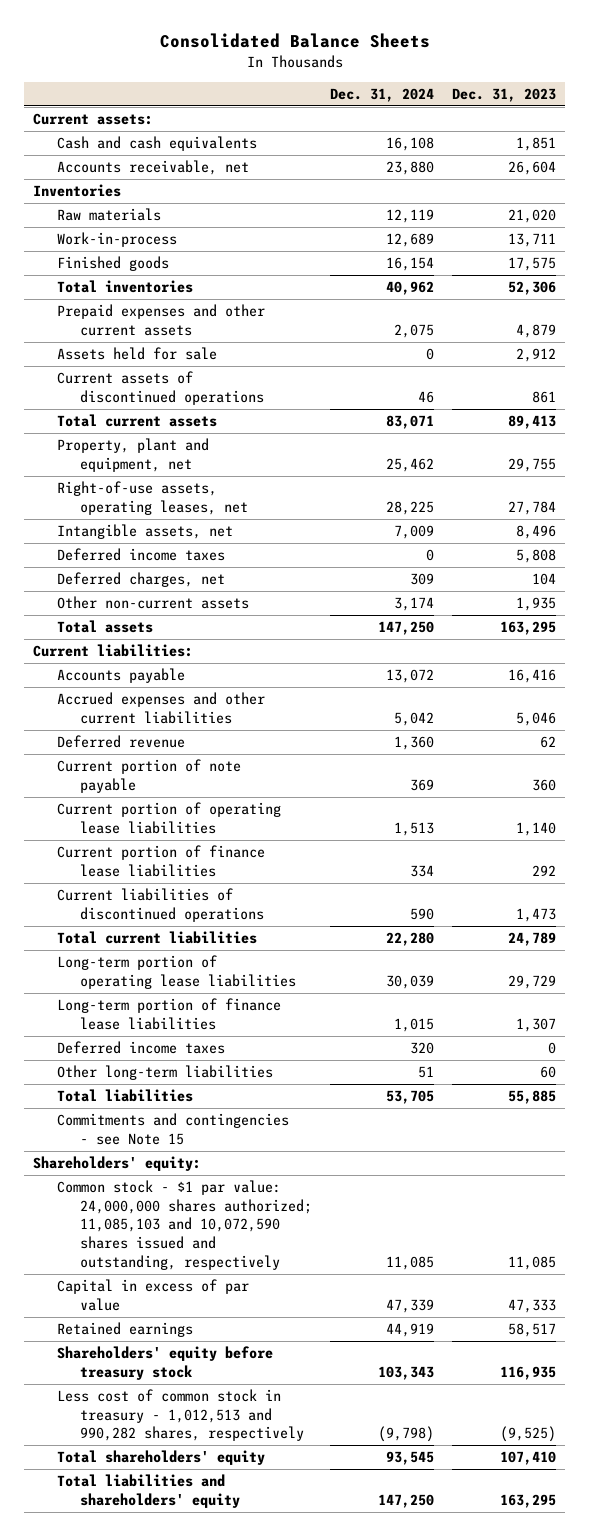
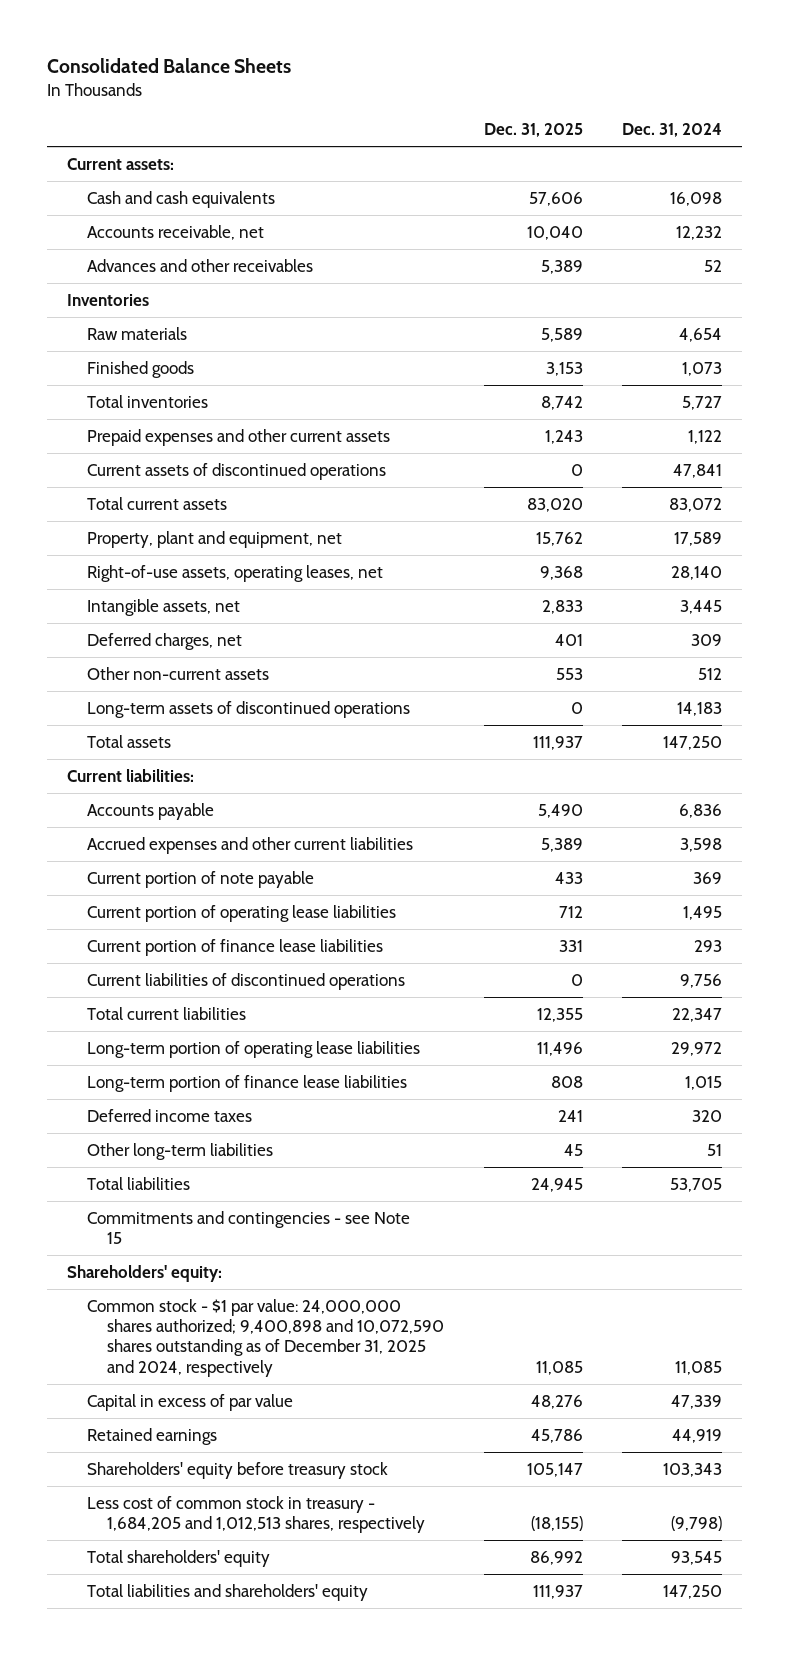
[451,87,556,102] Dec. 31, 2023 -> none
none -> [483,123,583,138] Dec. 31, 2025
[385,137,434,152] 16,108 -> [670,191,723,206] 16,098
[385,161,434,176] 23,880 -> [676,225,723,240] 12,232
none -> [86,258,313,272] Advances and other receivables
[56,232,177,248] Work-in-process -> none
[56,347,217,361] Assets held for sale -> none
[56,548,225,562] Deferred income taxes -> none
[385,209,434,224] 12,119 -> [679,327,723,342] 4,654
[385,257,434,272] 16,154 -> [682,361,723,376] 1,073
[385,281,434,296] 40,962 -> [682,395,723,410] 5,727
[393,323,434,338] 2,075 -> [688,429,723,444] 1,122
[417,390,434,403] 46 -> [673,463,723,478] 47,841
[385,415,434,430] 83,071 -> [669,497,723,512] 83,072
[385,457,434,472] 25,462 -> [674,531,723,546] 17,589
[385,500,434,515] 28,225 -> [671,565,723,580] 28,140
[393,525,434,540] 7,009 -> [680,599,723,614] 3,445
[393,597,434,612] 3,174 -> [698,667,723,680] 512
none -> [86,700,410,718] Long-term assets of discontinued operations
[56,735,185,749] Deferred revenue -> none
[385,669,434,684] 13,072 -> [679,803,723,818] 6,836
[393,711,434,726] 5,042 -> [680,837,723,852] 3,598
[393,821,434,836] 1,513 -> [683,905,723,920] 1,495
[409,864,434,877] 334 -> [694,939,723,952] 293
[409,907,434,920] 590 -> [680,973,723,988] 9,756
[385,932,434,947] 22,280 -> [672,1007,723,1022] 22,347
[385,974,434,989] 30,039 -> [671,1041,723,1056] 29,972
[56,1180,313,1270] Common stock - $1 par value: 24,000,000 shares authorized; 11,085,103 and 10,072,590 shares issued and outstanding, respectively -> [86,1298,444,1377] Common stock - $1 par value: 24,000,000 shares authorized; 9,400,898 and 10,072,590 shares outstanding as of December 31, 2025 and 2024, respectively
[56,1389,305,1442] Less cost of common stock in treasury - 1,012,513 and 990,282 shares, respectively -> [86,1495,425,1534] Less cost of common stock in treasury - 1,684,205 and 1,012,513 shares, respectively

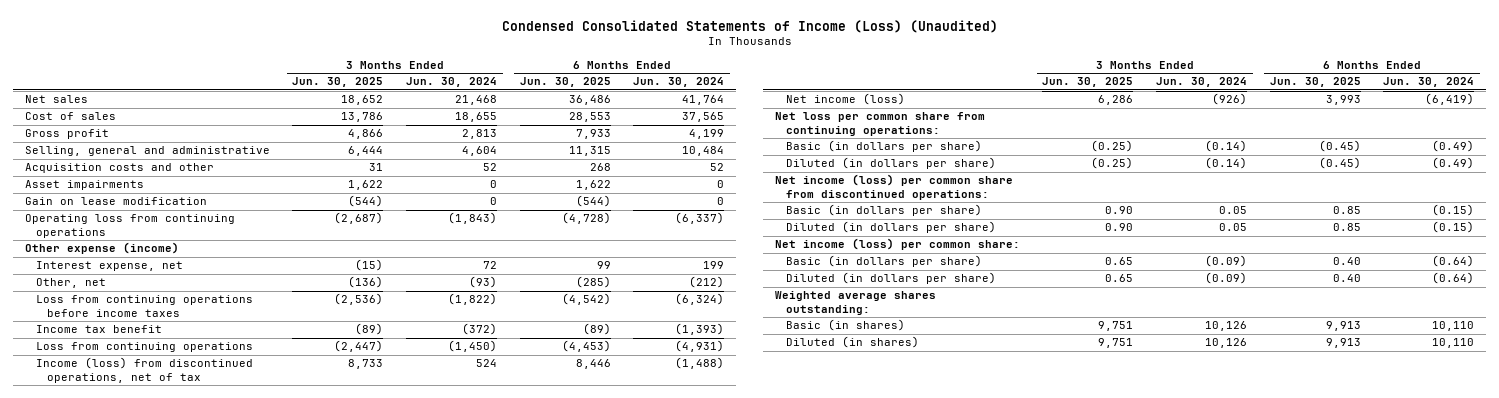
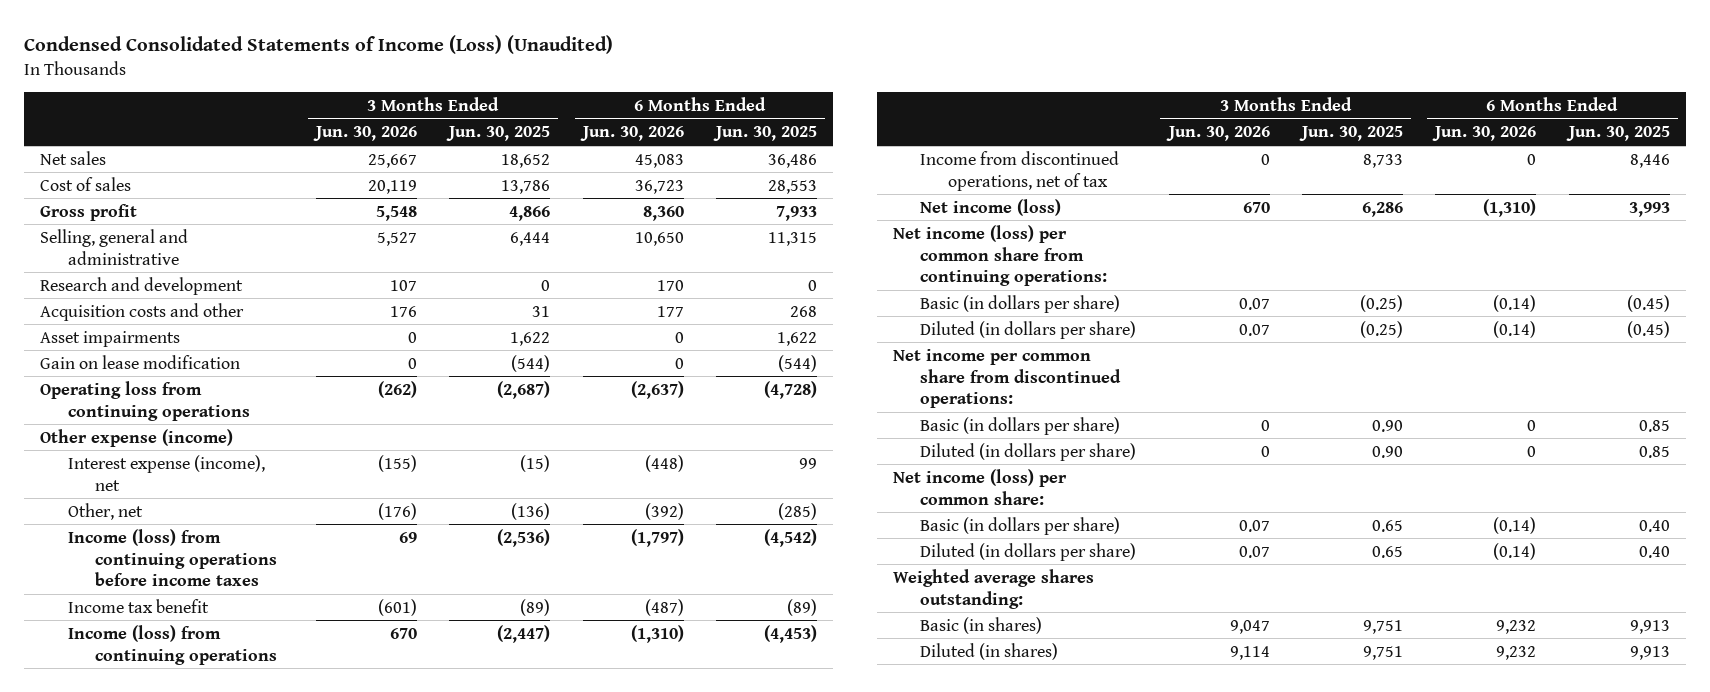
[406,77,498,88] Jun. 30, 2024 -> none
[633,77,725,88] Jun. 30, 2024 -> none
none -> [312,126,417,142] Jun. 30, 2026
none -> [579,126,684,142] Jun. 30, 2026
none -> [40,276,244,295] Research and development
[35,261,183,272] Interest expense, net -> [67,454,265,491] Interest expense (income), net
[35,295,253,317] Loss from continuing operations before income taxes -> [67,528,277,587] Income (loss) from continuing operations before income taxes
[35,342,253,353] Loss from continuing operations -> [67,624,277,665] Income (loss) from continuing operations
[35,357,253,383] Income (loss) from discontinued operations, net of tax -> [920,150,1120,191] Income from discontinued operations, net of tax
[774,112,985,136] Net loss per common share from continuing operations: -> [892,224,1108,287] Net income (loss) per common share from continuing operations:
[774,174,1013,200] Net income (loss) per common share from discontinued operations: -> [892,348,1122,409] Net income per common share from discontinued operations:

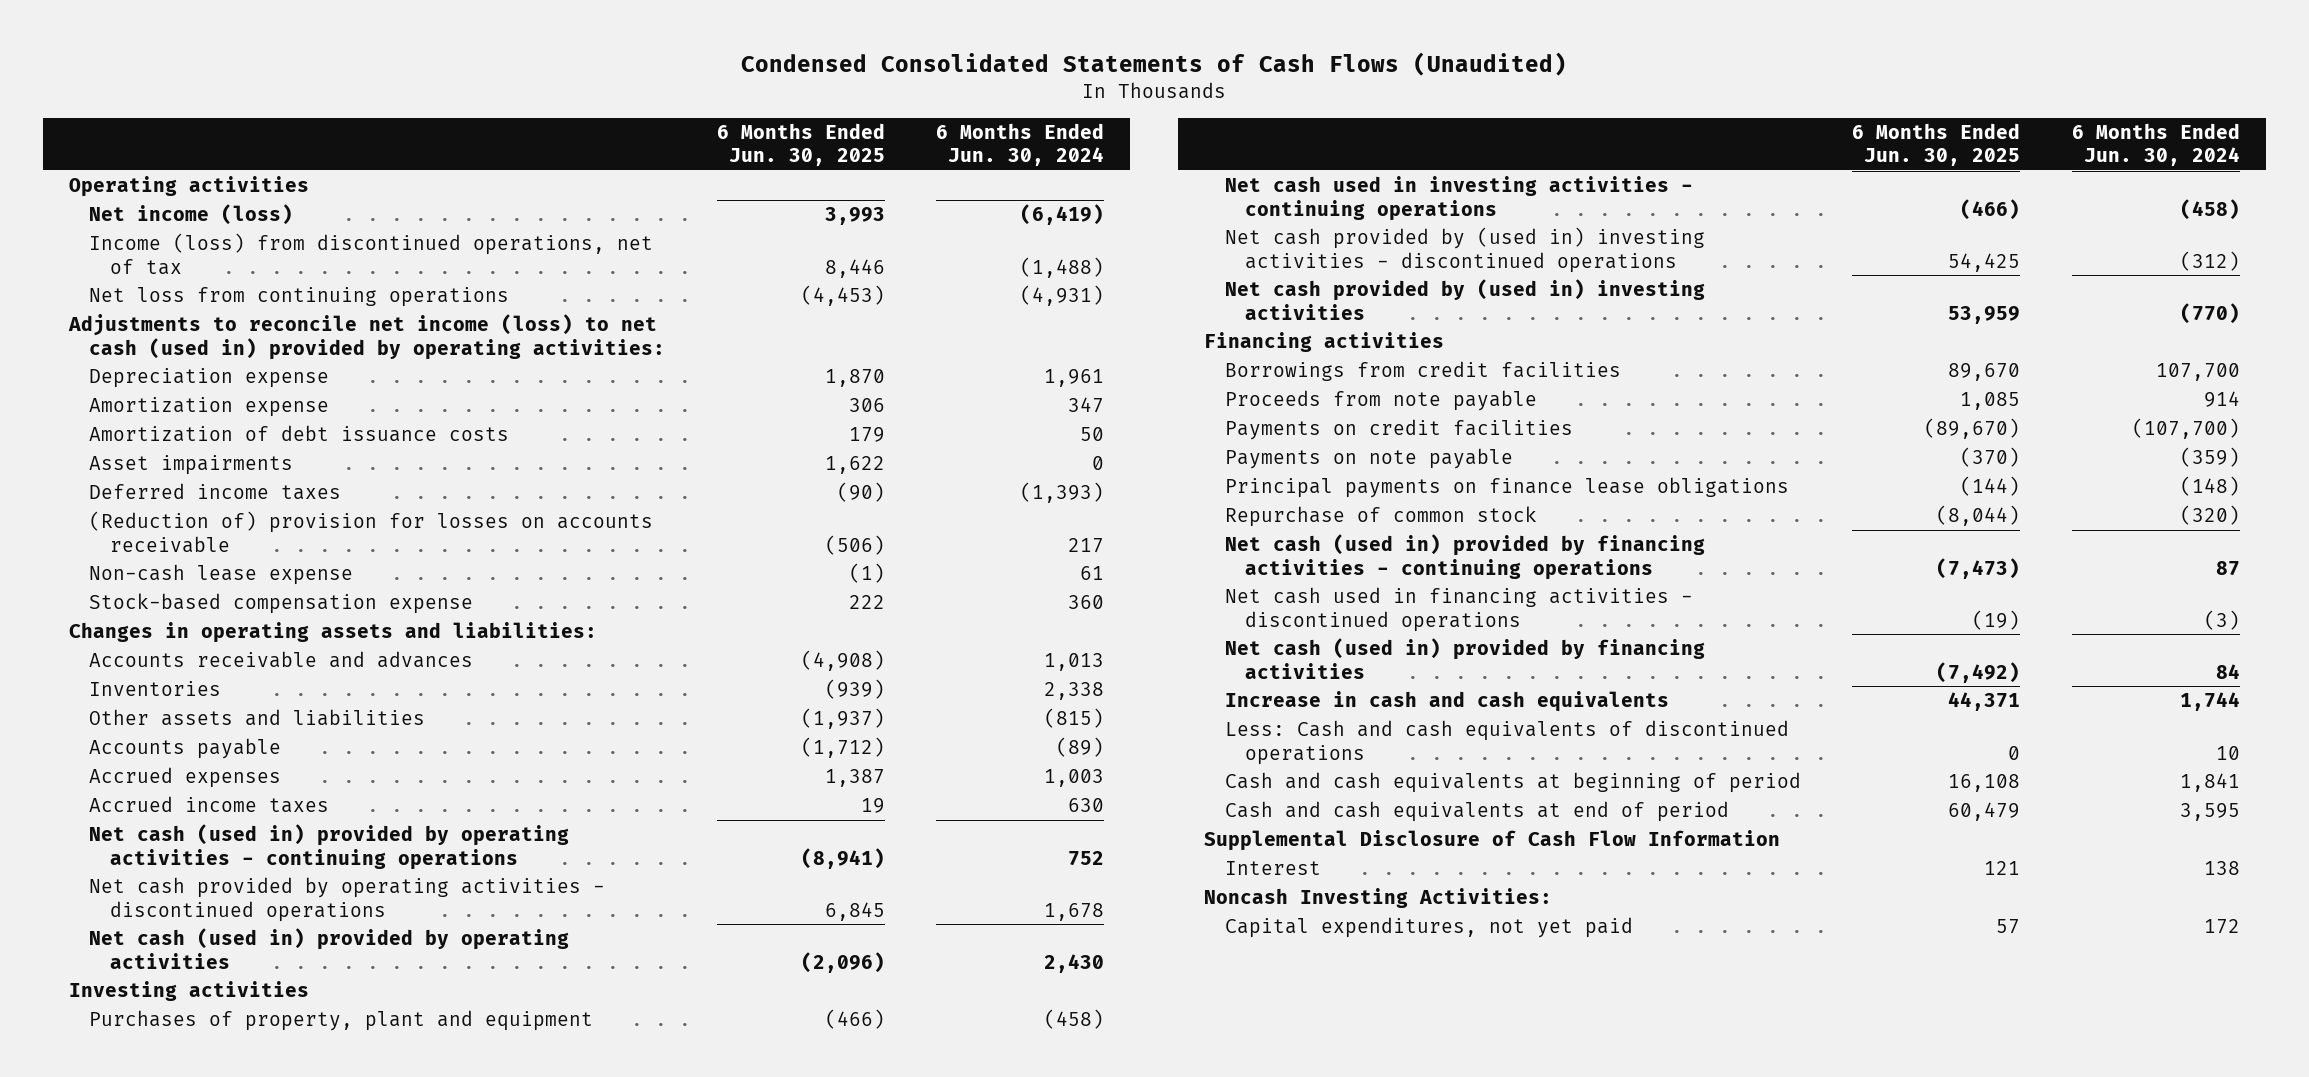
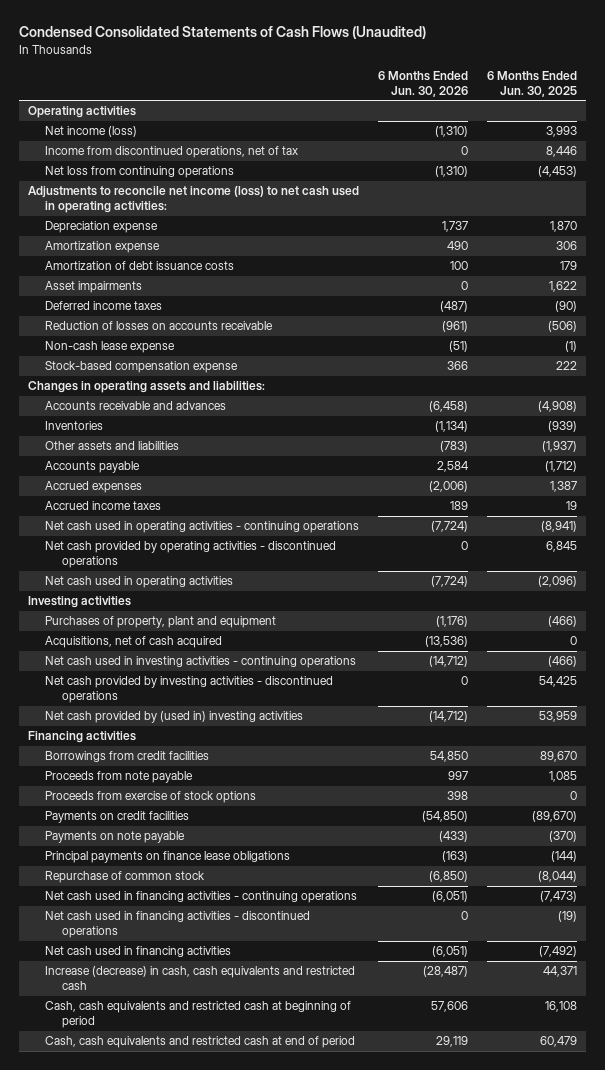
[936,122,1105,167] 6 Months Ended Jun. 30, 2024 -> none
none -> [378,71,469,97] 6 Months Ended Jun. 30, 2026
[89,233,654,275] Income (loss) from discontinued operations, net of tax -> [45,146,299,159] Income from discontinued operations, net of tax
[67,314,666,360] Adjustments to reconcile net income (loss) to net cash (used in) provided by operating activities: -> [28,186,360,214] Adjustments to reconcile net income (loss) to net cash used in operating activities:
[89,511,654,553] (Reduction of) provision for losses on accounts receivable -> [45,321,274,331] Reduction of losses on accounts receivable
[89,824,570,870] Net cash (used in) provided by operating activities - continuing operations -> [45,521,360,534] Net cash used in operating activities - continuing operations
[89,928,570,969] Net cash (used in) provided by operating activities -> [45,576,234,589] Net cash used in operating activities
none -> [45,636,223,649] Acquisitions, net of cash acquired
[1224,227,1705,273] Net cash provided by (used in) investing activities - discontinued operations -> [45,676,334,704] Net cash provided by investing activities - discontinued operations
none -> [45,791,257,804] Proceeds from exercise of stock options
[1224,534,1705,580] Net cash (used in) provided by financing activities - continuing operations -> [45,891,358,904] Net cash used in financing activities - continuing operations
[1224,720,1789,765] Less: Cash and cash equivalents of discontinued operations -> none
[1204,830,1781,852] Supplemental Disclosure of Cash Flow Information -> none
[1224,861,1321,876] Interest -> none
[1204,888,1553,909] Noncash Investing Activities: -> none
[1224,917,1633,939] Capital expenditures, not yet paid -> none
[1224,638,1705,679] Net cash (used in) provided by financing activities -> [45,946,232,958] Net cash used in financing activities
[1224,691,1669,713] Increase in cash and cash equivalents -> [45,966,356,991] Increase (decrease) in cash, cash equivalents and restricted cash
[1224,772,1801,794] Cash and cash equivalents at beginning of period -> [45,1001,352,1029] Cash, cash equivalents and restricted cash at beginning of period
[1224,801,1729,823] Cash and cash equivalents at end of period -> [45,1036,356,1049] Cash, cash equivalents and restricted cash at end of period

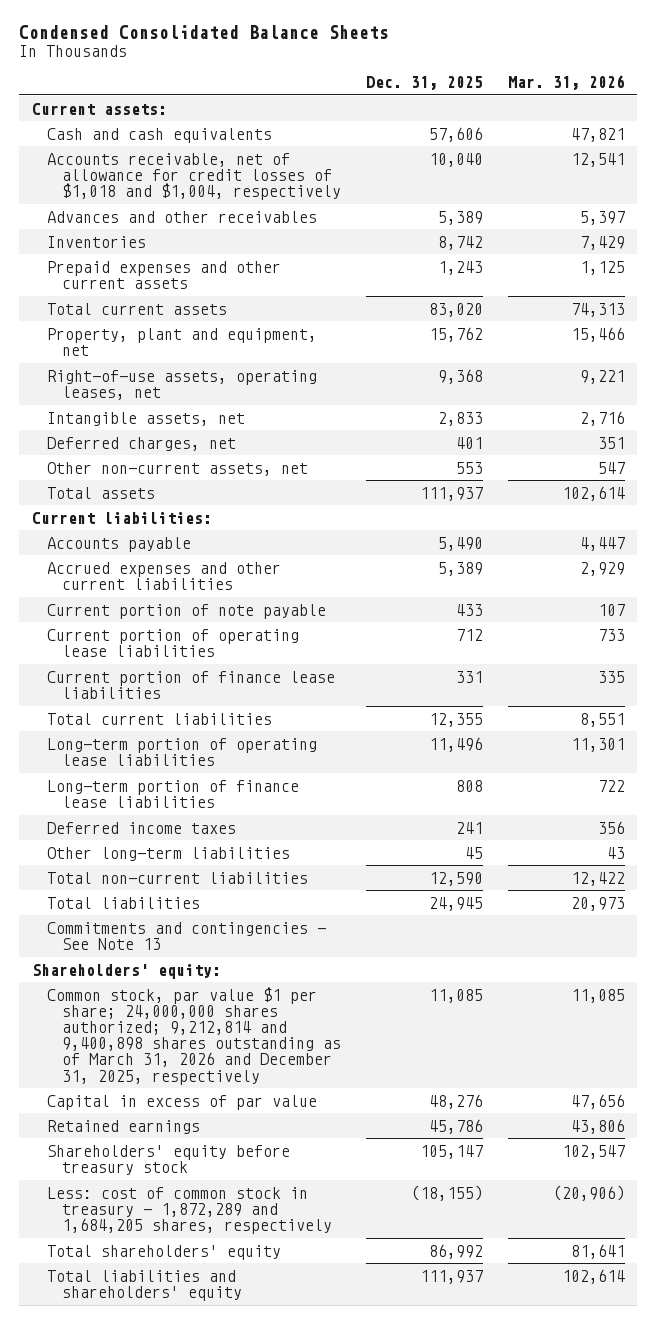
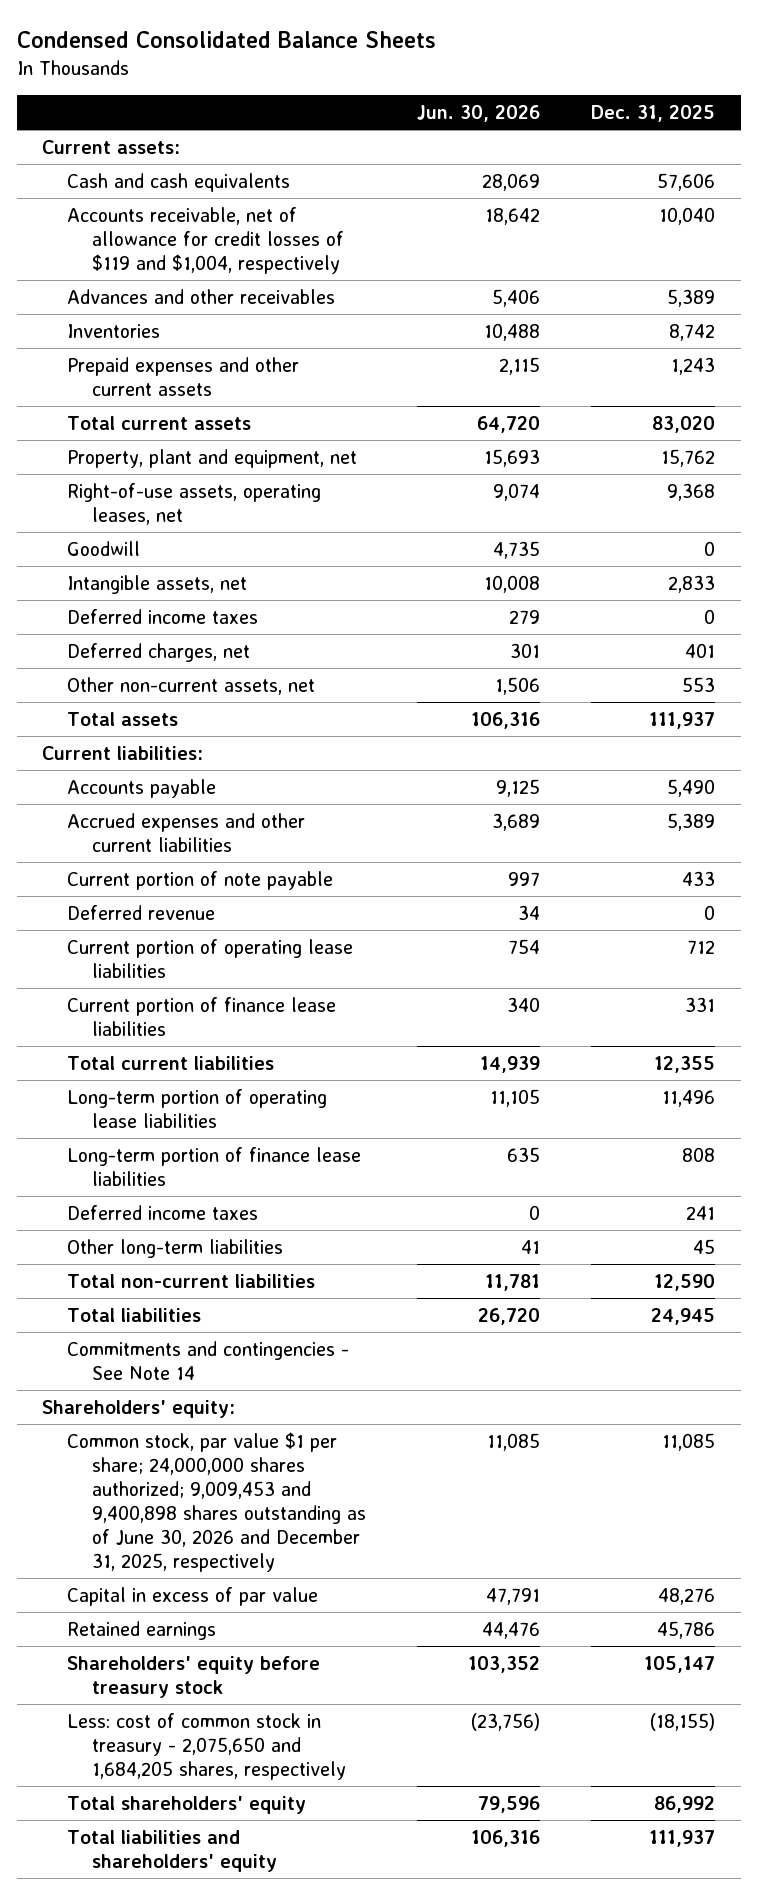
[507,75,625,91] Mar. 31, 2026 -> none
none -> [417,105,541,123] Jun. 30, 2026
[47,152,342,201] Accounts receivable, net of allowance for credit losses of $1,018 and $1,004, respectively -> [67,207,344,274] Accounts receivable, net of allowance for credit losses of $119 and $1,004, respectively
none -> [67,541,141,557] Goodwill
none -> [67,609,259,625] Deferred income taxes
none -> [67,905,216,921] Deferred revenue
[47,921,327,950] Commitments and contingencies - See Note 13 -> [67,1341,350,1380] Commitments and contingencies - See Note 14
[47,986,342,1085] Common stock, par value $1 per share; 24,000,000 shares authorized; 9,212,814 and 9,400,898 shares outstanding as of March 31, 2026 and December 31, 2025, respectively -> [67,1432,366,1572] Common stock, par value $1 per share; 24,000,000 shares authorized; 9,009,453 and 9,400,898 shares outstanding as of June 30, 2026 and December 31, 2025, respectively
[47,1186,333,1235] Less: cost of common stock in treasury - 1,872,289 and 1,684,205 shares, respectively -> [67,1713,346,1780] Less: cost of common stock in treasury - 2,075,650 and 1,684,205 shares, respectively

